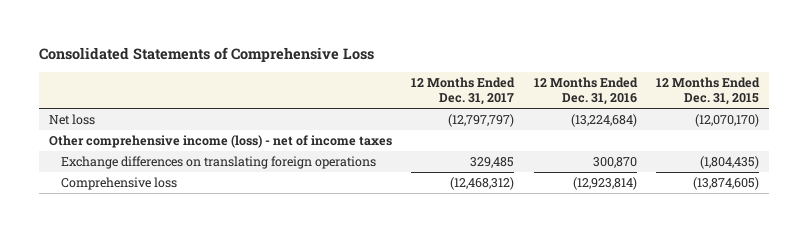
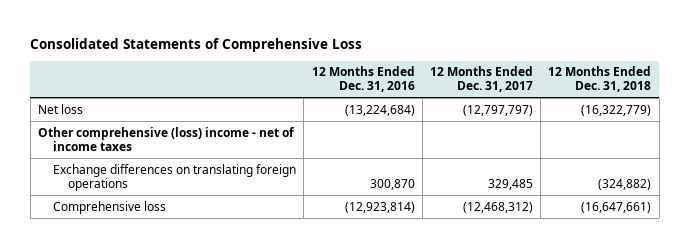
[656,76,761,105] 12 Months Ended Dec. 31, 2015 -> none
none -> [548,66,652,93] 12 Months Ended Dec. 31, 2018
[48,135,392,149] Other comprehensive income (loss) - net of income taxes -> [37,126,295,151] Other comprehensive (loss) income - net of income taxes

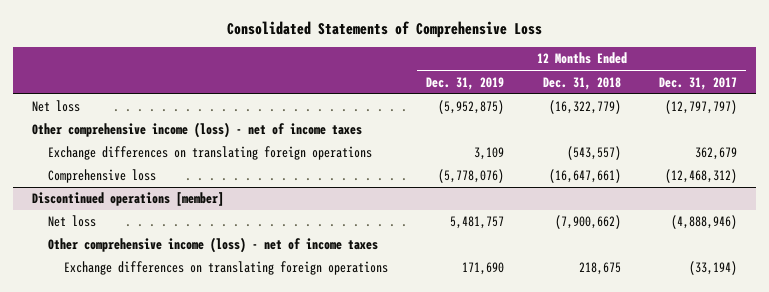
[311,66,415,93] 12 Months Ended Dec. 31, 2016 -> none
none -> [426,76,505,90] Dec. 31, 2019
[37,126,295,151] Other comprehensive (loss) income - net of income taxes -> [32,122,363,139] Other comprehensive income (loss) - net of income taxes
[487,178,533,190] 329,485 -> [694,147,737,161] 362,679
[598,178,652,190] (324,882) -> [566,146,621,161] (543,557)
none -> [32,192,225,207] Discontinued operations [member]
none -> [48,215,97,228] Net loss
none -> [48,237,379,254] Other comprehensive income (loss) - net of income taxes
none -> [63,261,388,276] Exchange differences on translating foreign operations

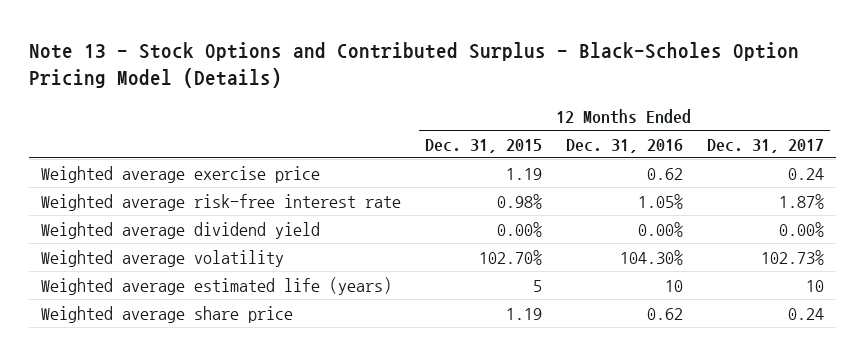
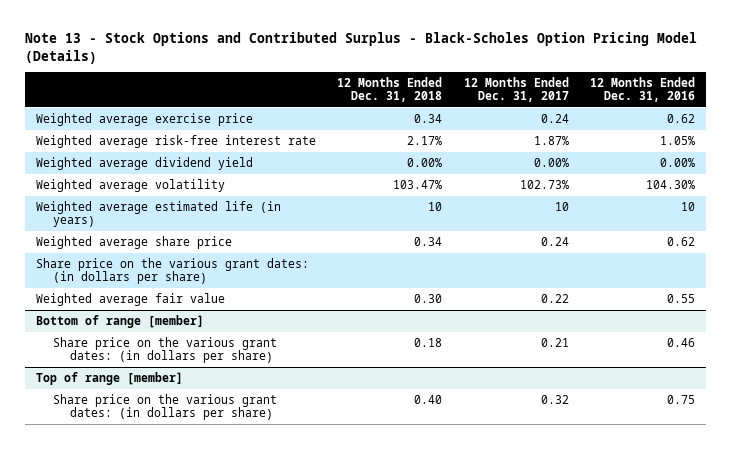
[424,138,542,153] Dec. 31, 2015 -> none
none -> [337,77,443,103] 12 Months Ended Dec. 31, 2018
[40,276,392,295] Weighted average estimated life (years) -> [35,200,281,228] Weighted average estimated life (in years)
none -> [35,257,309,285] Share price on the various grant dates: (in dollars per share)
none -> [35,292,225,306] Weighted average fair value
none -> [35,314,204,328] Bottom of range [member]
none -> [53,336,278,364] Share price on the various grant dates: (in dollars per share)
none -> [35,371,183,385] Top of range [member]
none -> [53,393,278,421] Share price on the various grant dates: (in dollars per share)

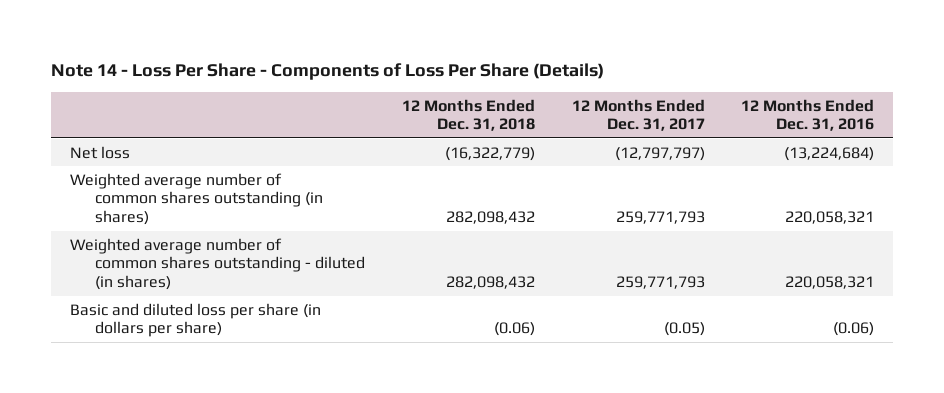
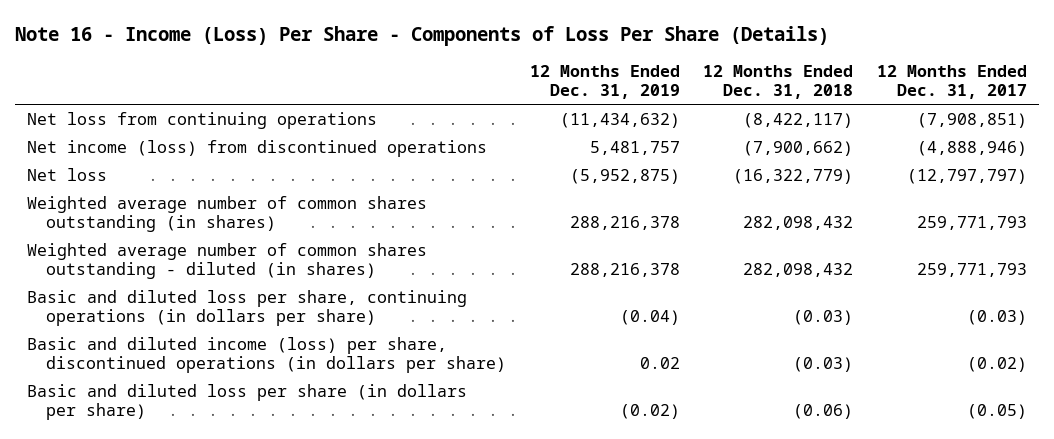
[51,62,605,80] Note 14 - Loss Per Share - Components of Loss Per Share (Details) -> [14,25,829,46] Note 16 - Income (Loss) Per Share - Components of Loss Per Share (Details)
[741,98,875,132] 12 Months Ended Dec. 31, 2016 -> none
none -> [529,65,680,100] 12 Months Ended Dec. 31, 2019
none -> [26,111,377,129] Net loss from continuing operations
none -> [26,139,487,157] Net income (loss) from discontinued operations
none -> [26,289,467,327] Basic and diluted loss per share, continuing operations (in dollars per share)
none -> [26,336,507,374] Basic and diluted income (loss) per share, discontinued operations (in dollars per share)

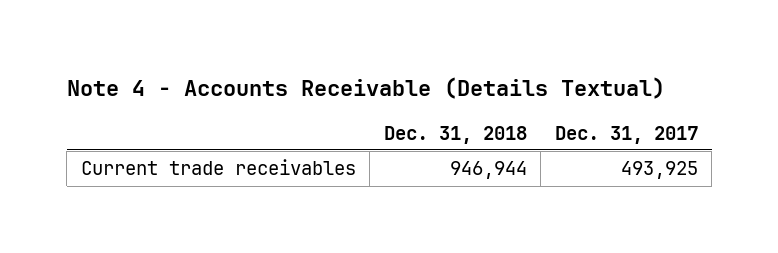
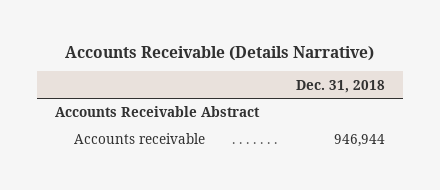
[66,77,665,100] Note 4 - Accounts Receivable (Details Textual) -> [64,45,374,61] Accounts Receivable (Details Narrative)
[554,125,698,144] Dec. 31, 2017 -> none
none -> [55,106,261,118] Accounts Receivable Abstract
[80,159,356,176] Current trade receivables -> [73,133,205,145] Accounts receivable

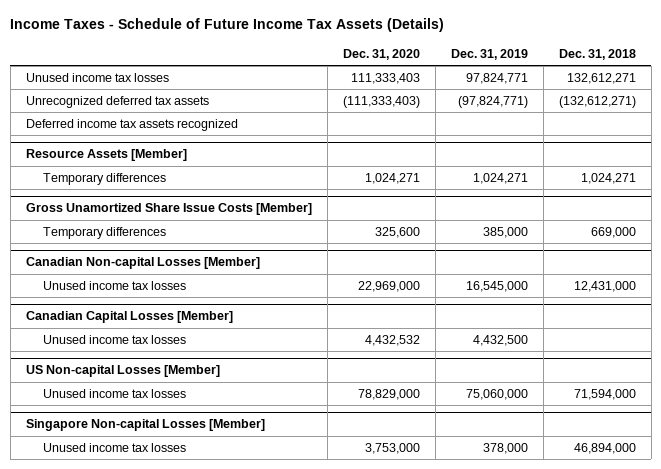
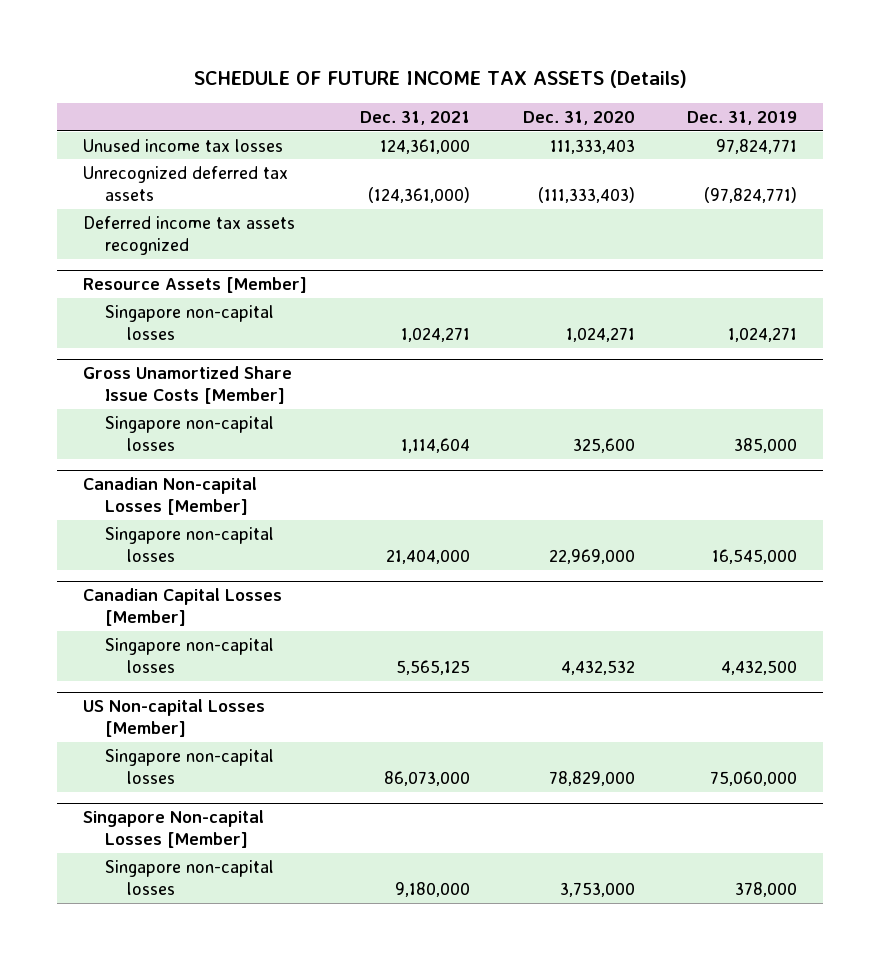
[10,18,445,33] Income Taxes - Schedule of Future Income Tax Assets (Details) -> [194,70,688,89] SCHEDULE OF FUTURE INCOME TAX ASSETS (Details)
[558,48,636,60] Dec. 31, 2018 -> none
none -> [359,110,470,125] Dec. 31, 2021
[42,172,166,185] Temporary differences -> [104,304,274,341] Singapore non-capital losses
[42,226,166,239] Temporary differences -> [104,415,274,452] Singapore non-capital losses
[42,280,186,290] Unused income tax losses -> [104,526,274,563] Singapore non-capital losses
[42,334,186,344] Unused income tax losses -> [104,637,274,674] Singapore non-capital losses
[42,388,186,398] Unused income tax losses -> [104,748,274,785] Singapore non-capital losses
[42,442,186,452] Unused income tax losses -> [104,859,274,896] Singapore non-capital losses

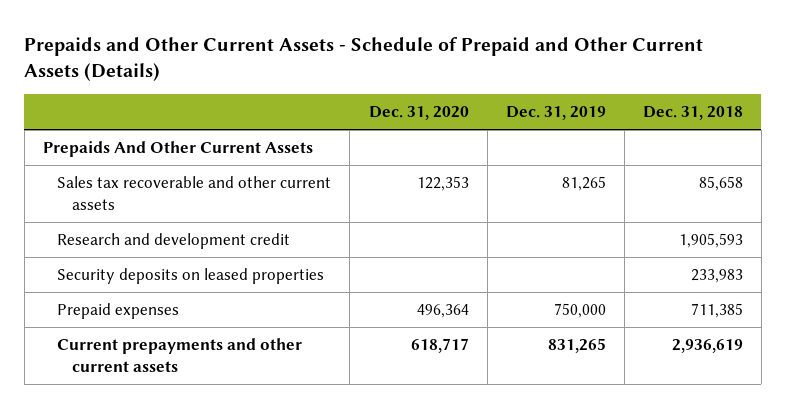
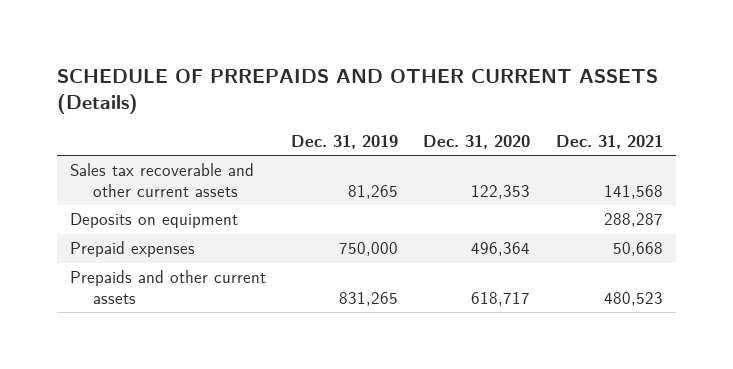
[24,36,704,81] Prepaids and Other Current Assets - Schedule of Prepaid and Other Current Assets (Details) -> [57,69,659,115] SCHEDULE OF PRREPAIDS AND OTHER CURRENT ASSETS (Details)
[642,105,743,120] Dec. 31, 2018 -> none
none -> [555,134,663,149] Dec. 31, 2021
[42,141,313,158] Prepaids And Other Current Assets -> none
[57,233,291,250] Research and development credit -> none
[57,268,325,285] Security deposits on leased properties -> [69,213,238,229] Deposits on equipment
[57,338,303,373] Current prepayments and other current assets -> [69,270,266,304] Prepaids and other current assets

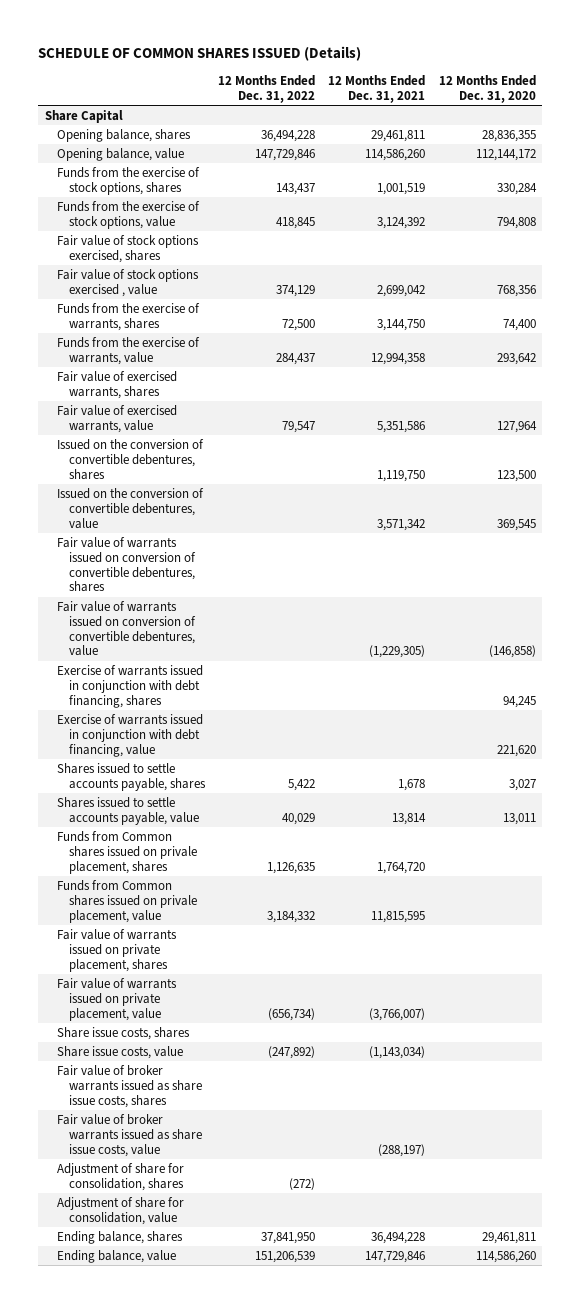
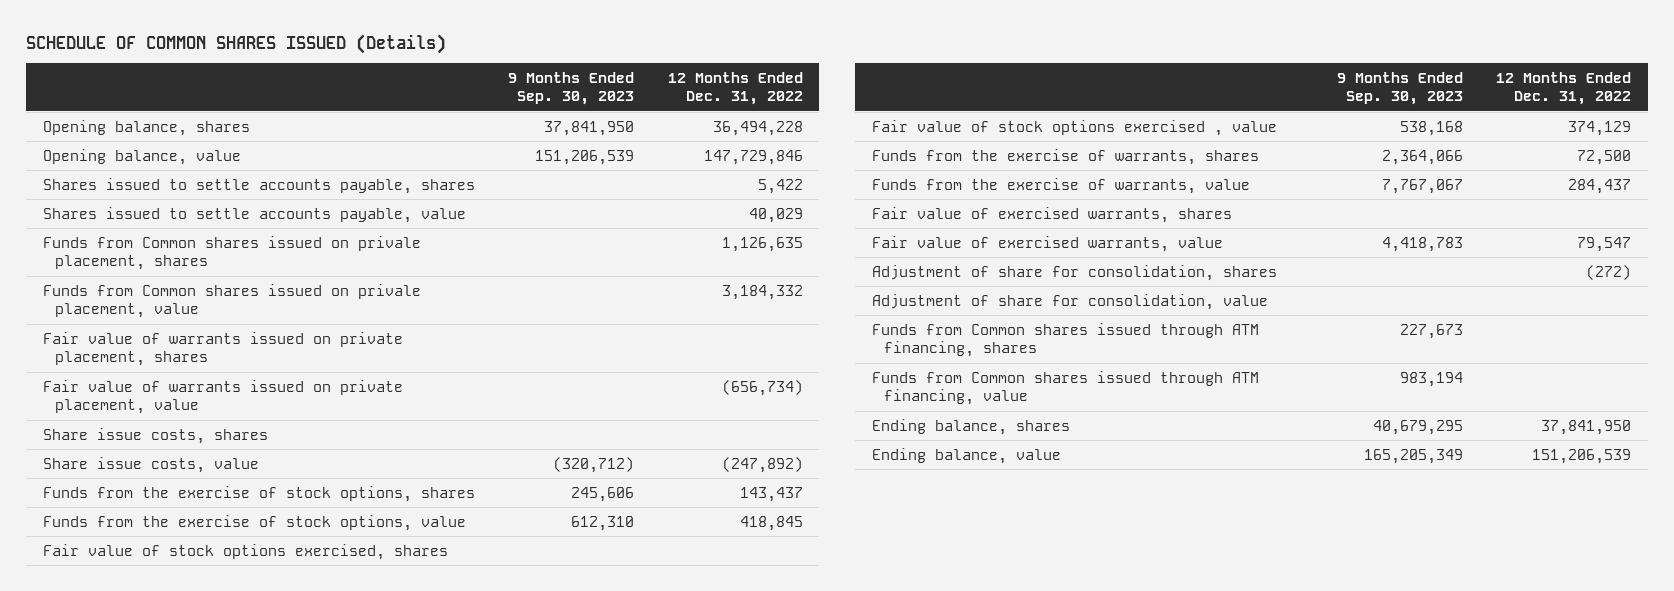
[328,74,426,103] 12 Months Ended Dec. 31, 2021 -> none
[438,74,536,103] 12 Months Ended Dec. 31, 2020 -> none
none -> [508,71,635,106] 9 Months Ended Sep. 30, 2023
[44,109,123,123] Share Capital -> none
[56,438,204,480] Issued on the conversion of convertible debentures, shares -> none
[56,487,204,529] Issued on the conversion of convertible debentures, value -> none
[56,536,197,593] Fair value of warrants issued on conversion of convertible debentures, shares -> none
[56,600,197,657] Fair value of warrants issued on conversion of convertible debentures, value -> none
[56,664,203,708] Exercise of warrants issued in conjunction with debt financing, shares -> none
[56,713,203,757] Exercise of warrants issued in conjunction with debt financing, value -> none
[56,1064,203,1108] Fair value of broker warrants issued as share issue costs, shares -> none
[56,1113,203,1157] Fair value of broker warrants issued as share issue costs, value -> none
[56,166,200,195] Funds from the exercise of stock options, shares -> [42,485,475,502] Funds from the exercise of stock options, shares
[56,200,200,229] Funds from the exercise of stock options, value -> [42,514,466,531] Funds from the exercise of stock options, value
[56,234,199,263] Fair value of stock options exercised, shares -> [42,543,448,560] Fair value of stock options exercised, shares
[56,268,199,297] Fair value of stock options exercised , value -> [871,119,1277,136] Fair value of stock options exercised , value
[56,302,200,331] Funds from the exercise of warrants, shares -> [871,148,1259,165] Funds from the exercise of warrants, shares
[56,336,200,365] Funds from the exercise of warrants, value -> [871,177,1250,194] Funds from the exercise of warrants, value
[56,370,177,399] Fair value of exercised warrants, shares -> [871,206,1232,223] Fair value of exercised warrants, shares
[56,404,177,433] Fair value of exercised warrants, value -> [871,235,1223,252] Fair value of exercised warrants, value
none -> [871,322,1259,358] Funds from Common shares issued through ATM financing, shares
none -> [871,370,1259,406] Funds from Common shares issued through ATM financing, value

